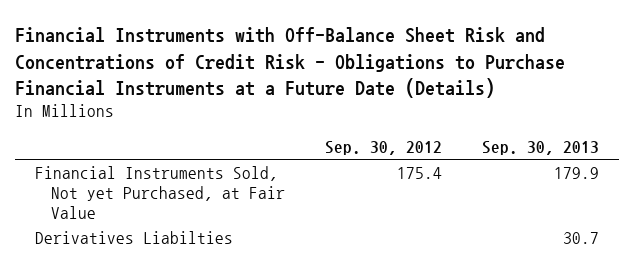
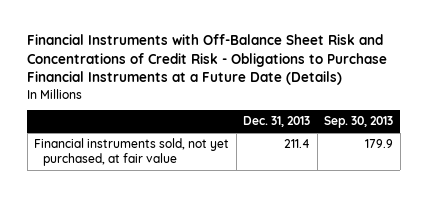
[324,140,442,155] Sep. 30, 2012 -> none
none -> [243,116,311,128] Dec. 31, 2013
[35,231,234,245] Derivatives Liabilties -> none
[35,166,285,219] Financial Instruments Sold, Not yet Purchased, at Fair Value -> [34,137,230,167] Financial instruments sold, not yet purchased, at fair value

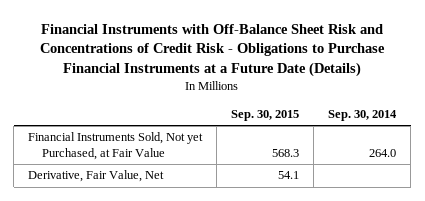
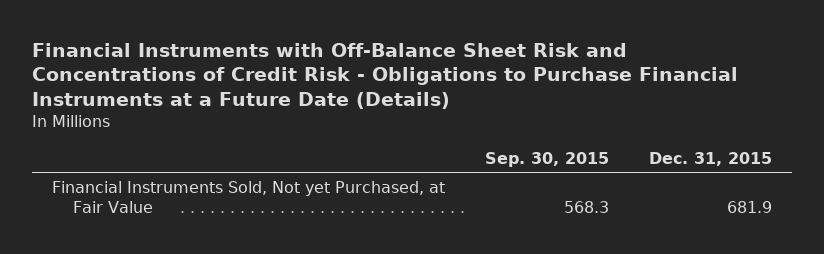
[328,109,398,121] Sep. 30, 2014 -> none
none -> [649,151,773,166] Dec. 31, 2015
[28,170,165,183] Derivative, Fair Value, Net -> none

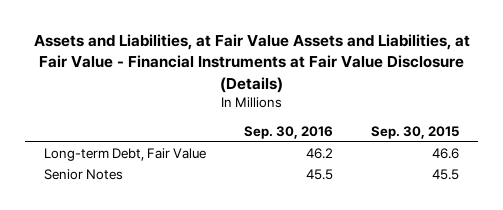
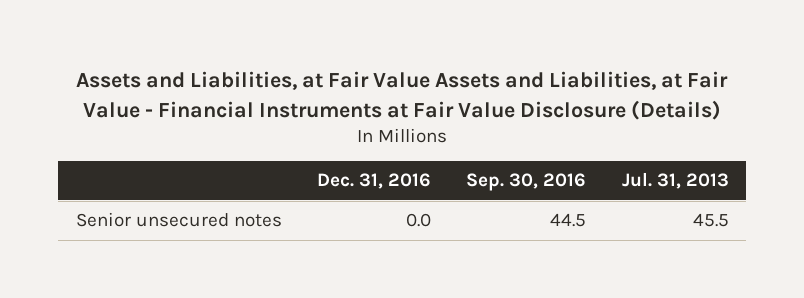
[371,126,460,140] Sep. 30, 2015 -> none
none -> [317,173,432,190] Dec. 31, 2016
none -> [621,172,729,190] Jul. 31, 2013
[44,148,207,162] Long-term Debt, Fair Value -> none
[44,169,124,181] Senior Notes -> [75,212,282,228] Senior unsecured notes
[306,169,334,181] 45.5 -> [550,213,587,228] 44.5

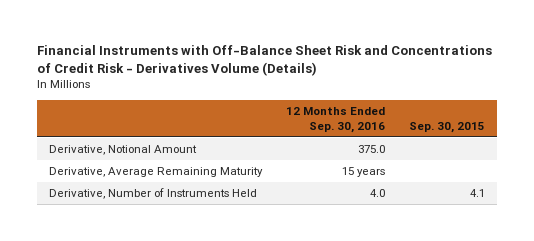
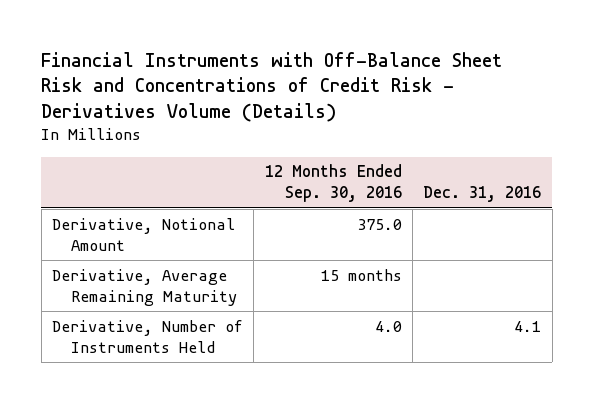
[408,121,485,133] Sep. 30, 2015 -> none
none -> [423,186,542,203] Dec. 31, 2016
[342,167,386,178] 15 years -> [320,268,402,281] 15 months

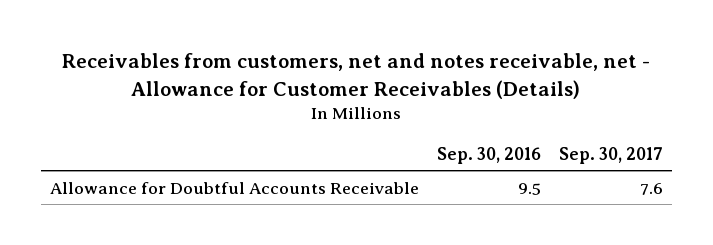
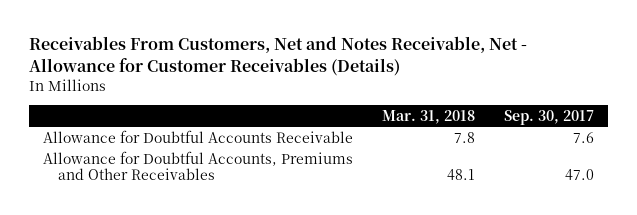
[62,53,651,99] Receivables from customers, net and notes receivable, net - Allowance for Customer Receivables (Details) -> [28,36,527,77] Receivables From Customers, Net and Notes Receivable, Net - Allowance for Customer Receivables (Details)
[436,146,541,164] Sep. 30, 2016 -> none
none -> [382,110,476,125] Mar. 31, 2018
none -> [43,150,354,181] Allowance for Doubtful Accounts, Premiums and Other Receivables

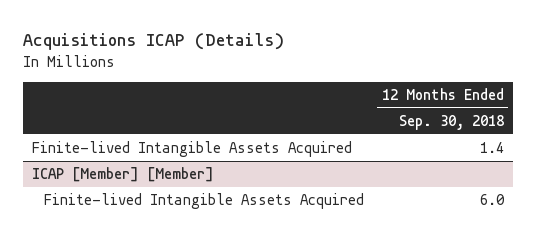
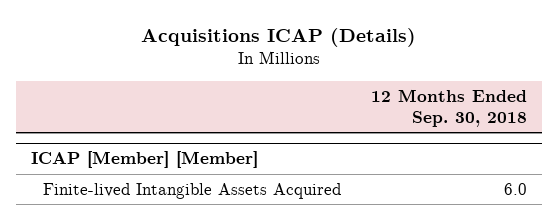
[31,141,352,158] Finite-lived Intangible Assets Acquired -> none

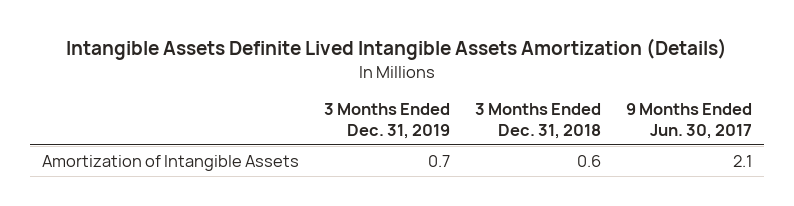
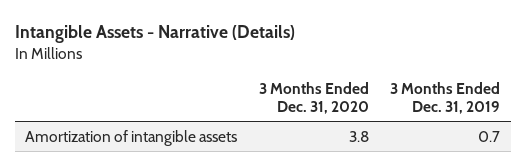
[66,38,728,61] Intangible Assets Definite Lived Intangible Assets Amortization (Details) -> [14,25,295,44] Intangible Assets - Narrative (Details)
[475,103,602,140] 3 Months Ended Dec. 31, 2018 -> none
[625,103,752,140] 9 Months Ended Jun. 30, 2017 -> none
none -> [258,82,369,115] 3 Months Ended Dec. 31, 2020
[42,154,300,171] Amortization of Intangible Assets -> [25,129,238,146] Amortization of intangible assets

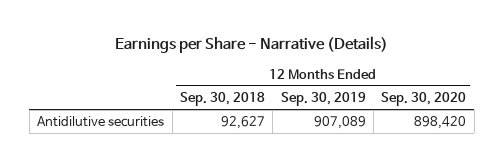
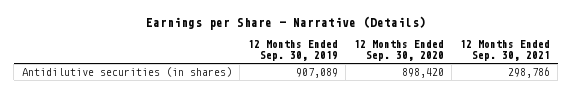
[179,92,265,107] Sep. 30, 2018 -> none
none -> [459,40,550,62] 12 Months Ended Sep. 30, 2021
[37,116,165,128] Antidilutive securities -> [21,66,232,77] Antidilutive securities (in shares)

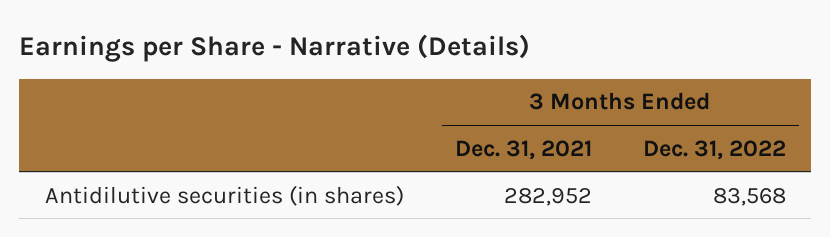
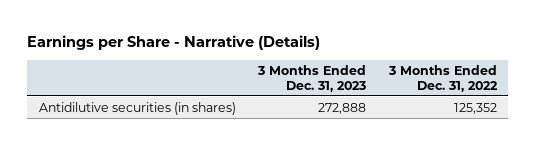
[454,139,592,160] Dec. 31, 2021 -> none
none -> [257,64,367,92] 3 Months Ended Dec. 31, 2023
[712,187,786,206] 83,568 -> [453,102,497,114] 125,352

